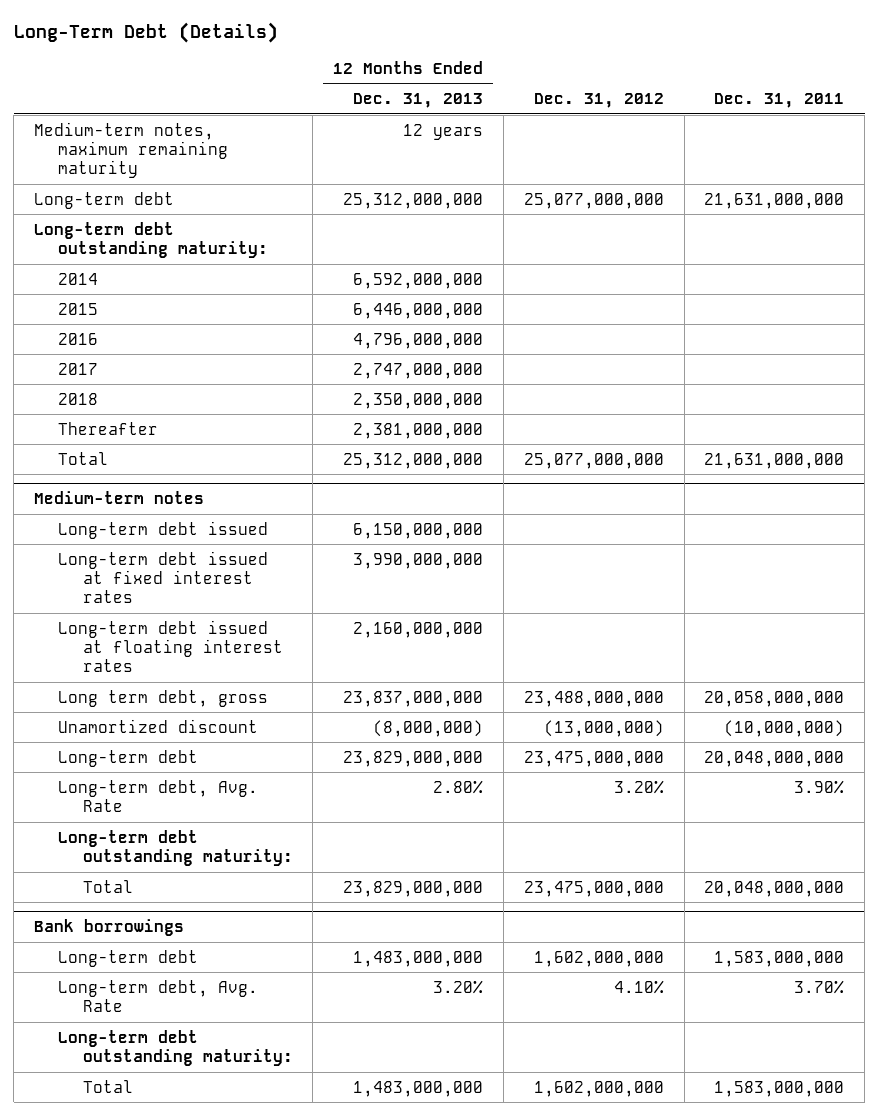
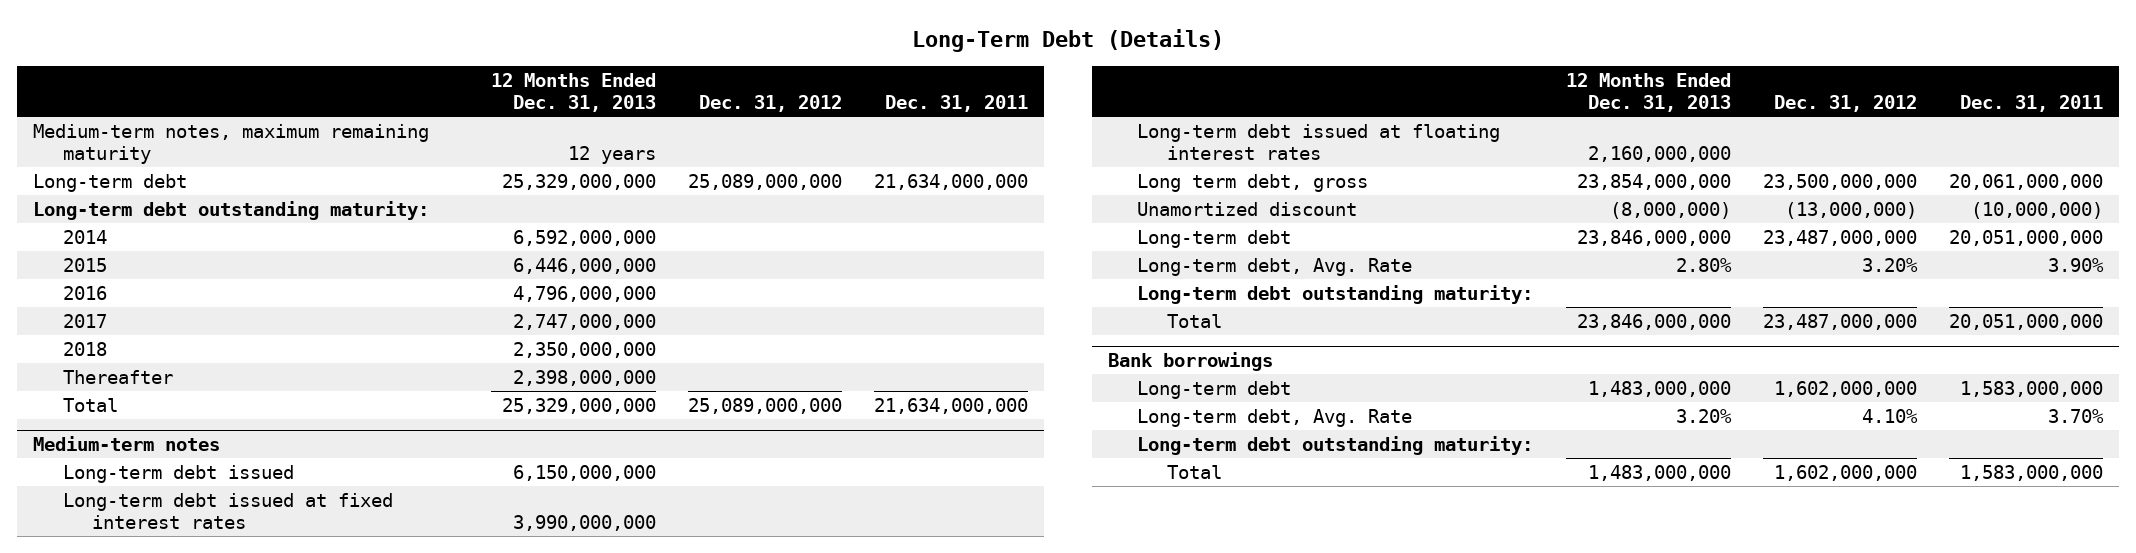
[343,192,484,209] 25,312,000,000 -> [501,173,656,190] 25,329,000,000
[523,192,664,209] 25,077,000,000 -> [688,173,843,190] 25,089,000,000
[704,192,845,209] 21,631,000,000 -> [874,173,1029,190] 21,634,000,000
[353,422,484,439] 2,381,000,000 -> [512,369,656,386] 2,398,000,000
[343,452,484,469] 25,312,000,000 -> [501,397,656,414] 25,329,000,000
[523,452,664,469] 25,077,000,000 -> [688,397,843,414] 25,089,000,000
[704,452,845,469] 21,631,000,000 -> [874,397,1029,414] 21,634,000,000
[343,690,484,707] 23,837,000,000 -> [1576,173,1731,190] 23,854,000,000
[523,690,664,707] 23,488,000,000 -> [1762,173,1917,190] 23,500,000,000
[704,690,845,707] 20,058,000,000 -> [1948,173,2103,190] 20,061,000,000
[343,750,484,767] 23,829,000,000 -> [1576,229,1731,246] 23,846,000,000
[523,750,664,767] 23,475,000,000 -> [1762,229,1917,246] 23,487,000,000
[704,750,845,767] 20,048,000,000 -> [1948,229,2103,246] 20,051,000,000
[343,880,484,897] 23,829,000,000 -> [1576,313,1731,330] 23,846,000,000
[523,880,664,897] 23,475,000,000 -> [1762,313,1917,330] 23,487,000,000
[704,880,845,897] 20,048,000,000 -> [1948,313,2103,330] 20,051,000,000

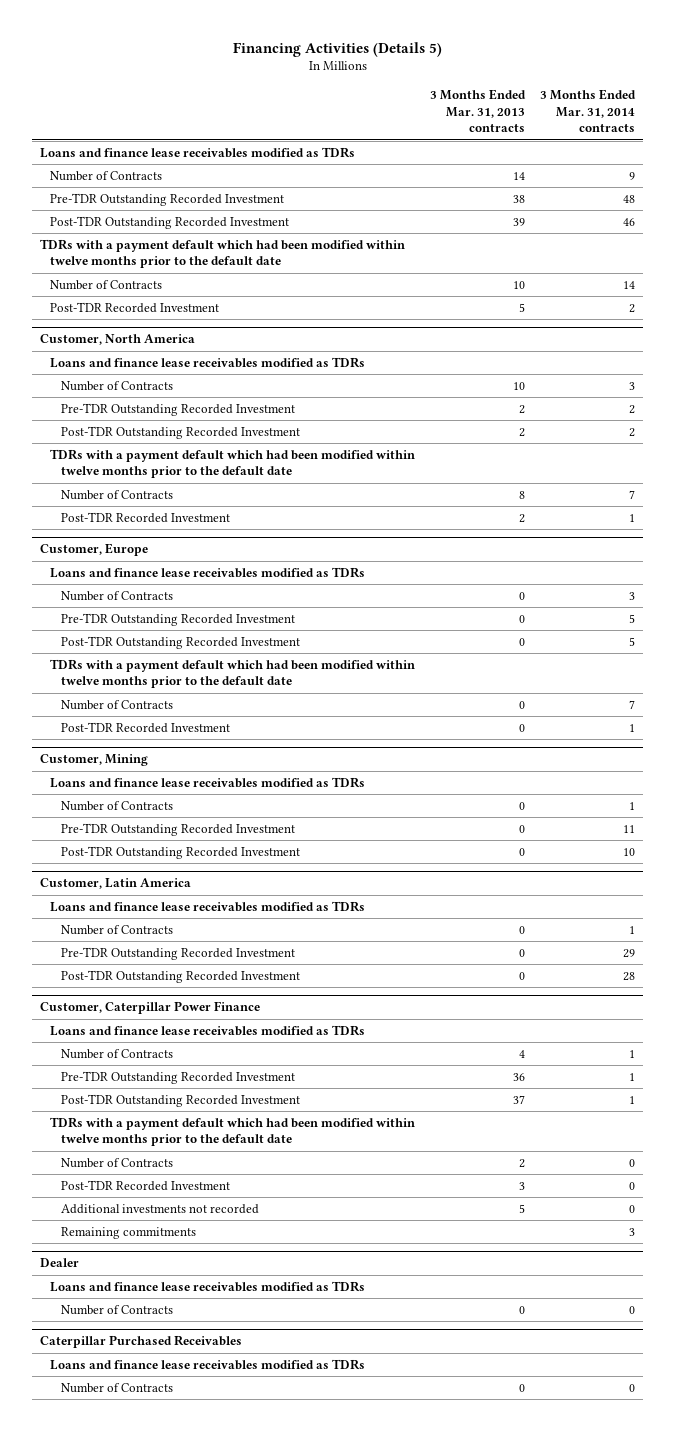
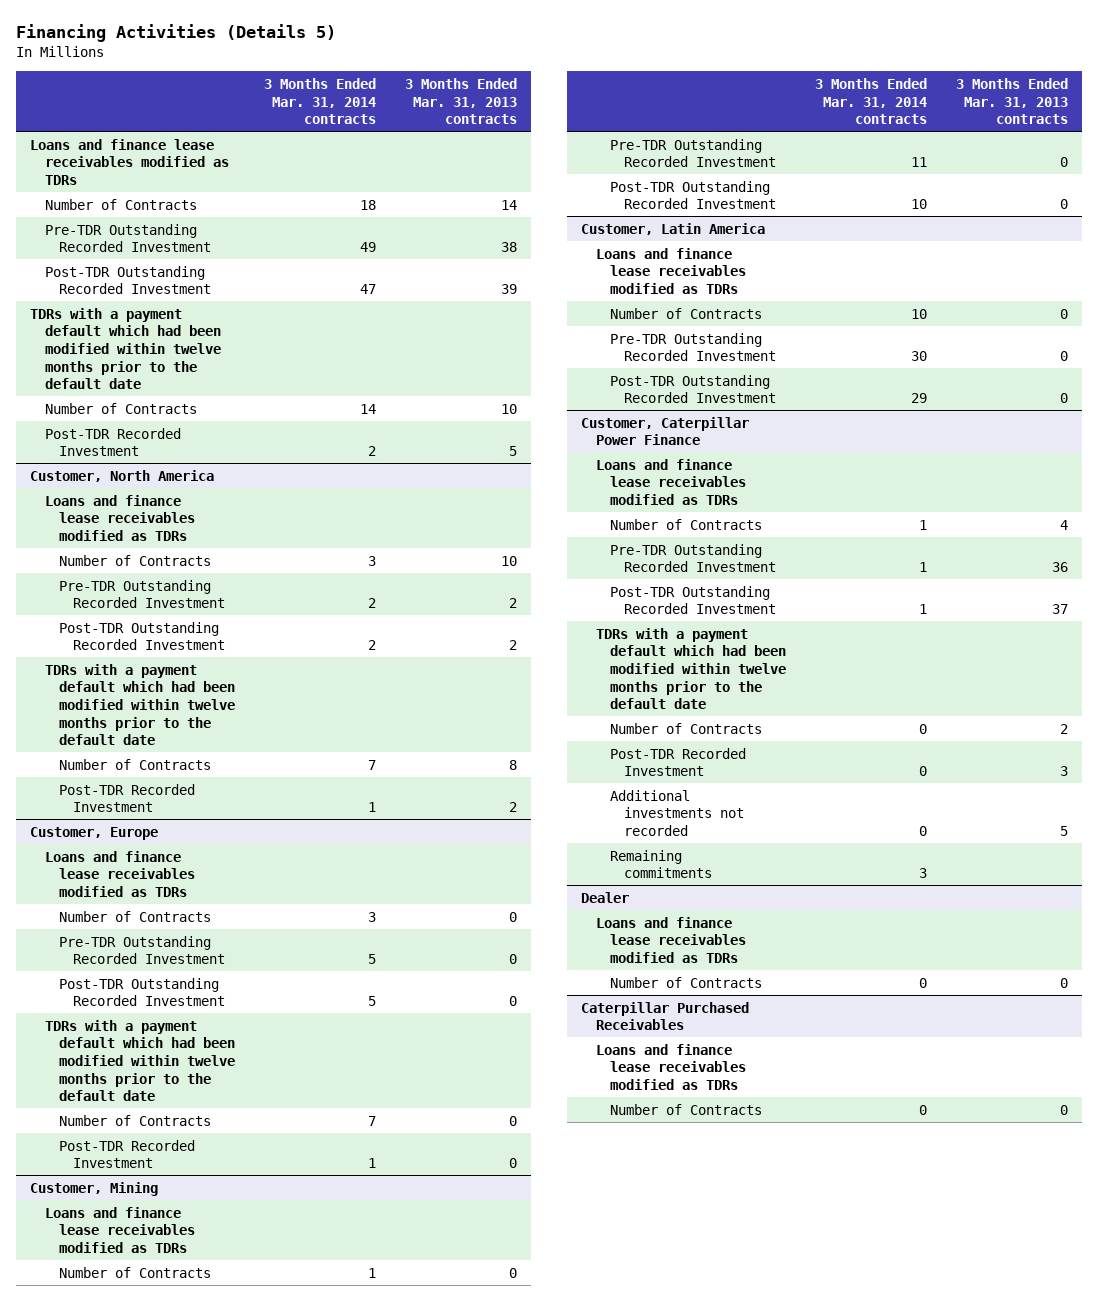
[629,171,636,180] 9 -> [359,199,376,210] 18
[623,194,636,203] 48 -> [359,242,376,253] 49
[623,217,636,226] 46 -> [359,284,376,295] 47
[629,925,636,934] 1 -> [910,308,927,319] 10
[623,948,636,958] 29 -> [910,351,927,362] 30
[623,971,636,981] 28 -> [910,393,927,404] 29

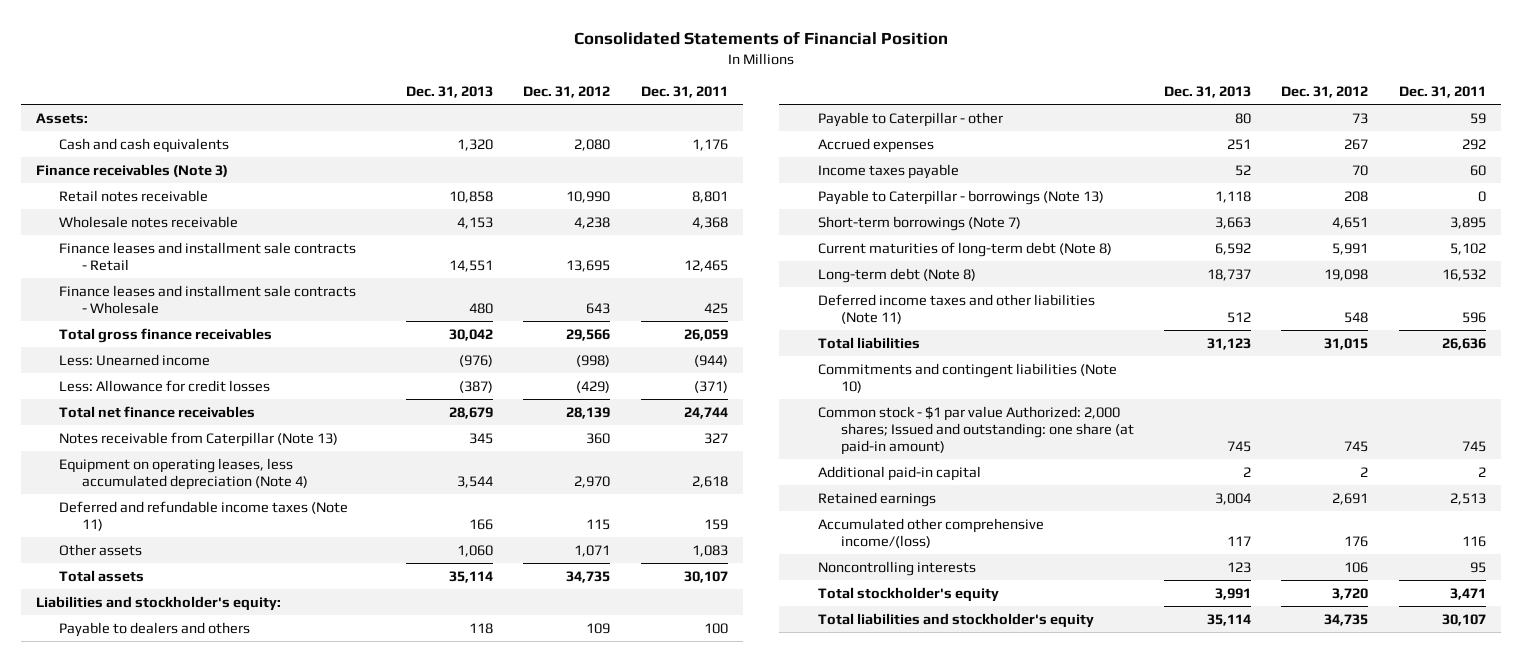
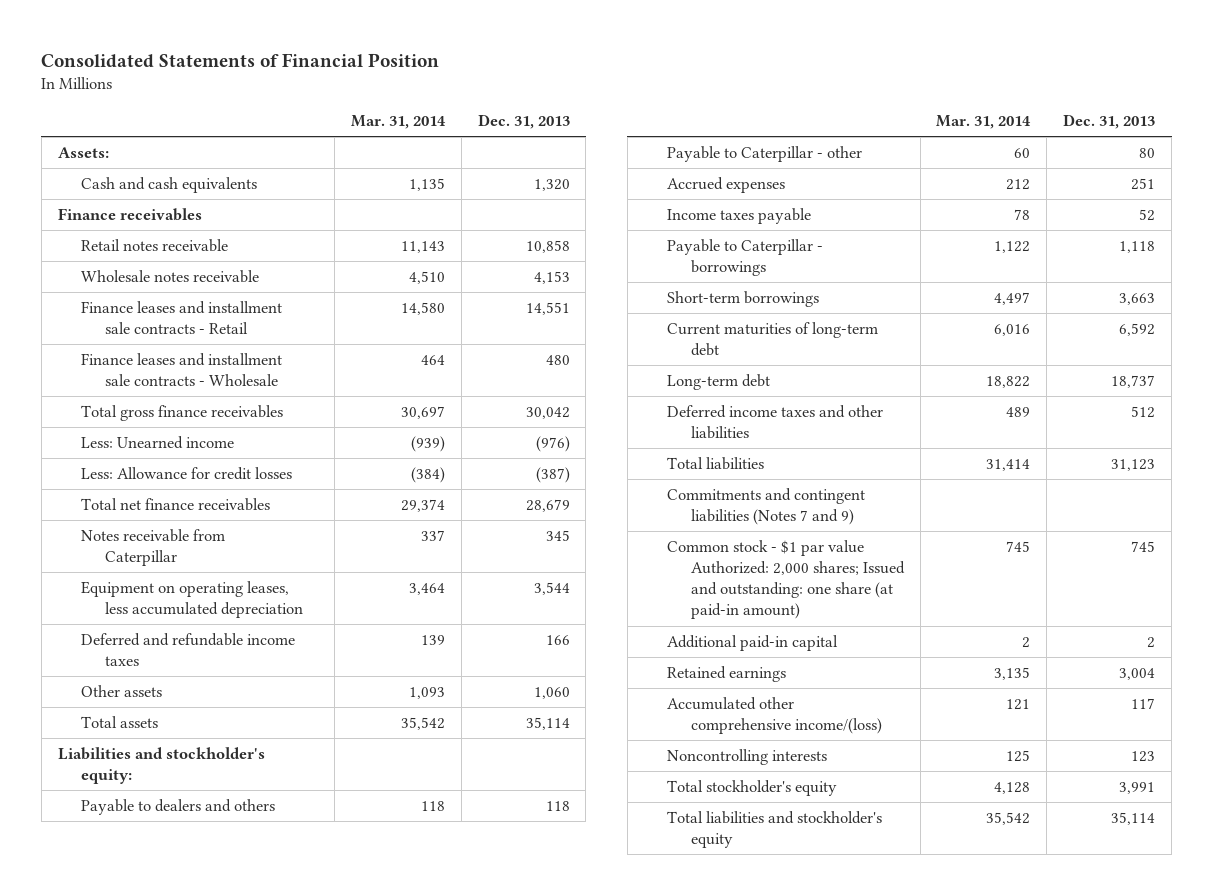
[523,86,611,99] Dec. 31, 2012 -> none
[640,86,728,99] Dec. 31, 2011 -> none
none -> [350,115,446,130] Mar. 31, 2014
[36,163,229,177] Finance receivables (Note 3) -> [57,207,202,221] Finance receivables
[59,431,339,447] Notes receivable from Caterpillar (Note 13) -> [81,528,226,567] Notes receivable from Caterpillar
[59,457,309,490] Equipment on operating leases, less accumulated depreciation (Note 4) -> [81,580,304,619] Equipment on operating leases, less accumulated depreciation
[59,500,349,531] Deferred and refundable income taxes (Note 11) -> [81,632,296,667] Deferred and refundable income taxes
[817,189,1104,205] Payable to Caterpillar - borrowings (Note 13) -> [667,238,824,277] Payable to Caterpillar - borrowings
[817,215,1021,231] Short-term borrowings (Note 7) -> [667,290,820,307] Short-term borrowings
[817,241,1112,257] Current maturities of long-term debt (Note 8) -> [667,321,879,357] Current maturities of long-term debt
[817,267,976,283] Long-term debt (Note 8) -> [667,373,771,390] Long-term debt
[817,293,1095,324] Deferred income taxes and other liabilities (Note 11) -> [667,404,884,440] Deferred income taxes and other liabilities
[817,362,1117,393] Commitments and contingent liabilities (Note 10) -> [667,487,866,526] Commitments and contingent liabilities (Notes 7 and 9)

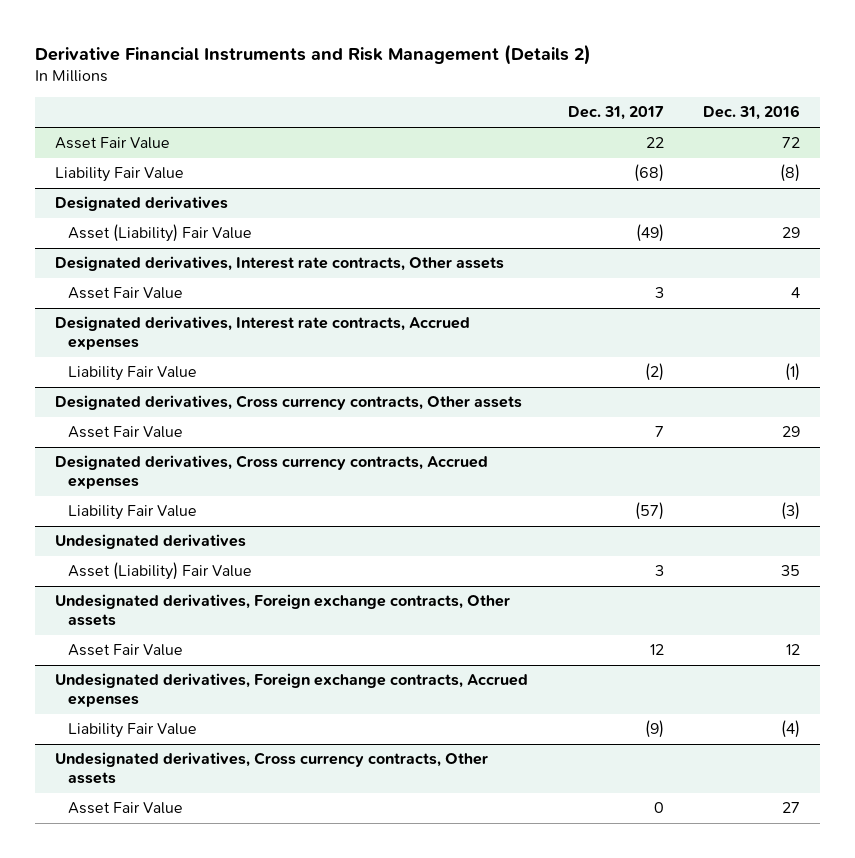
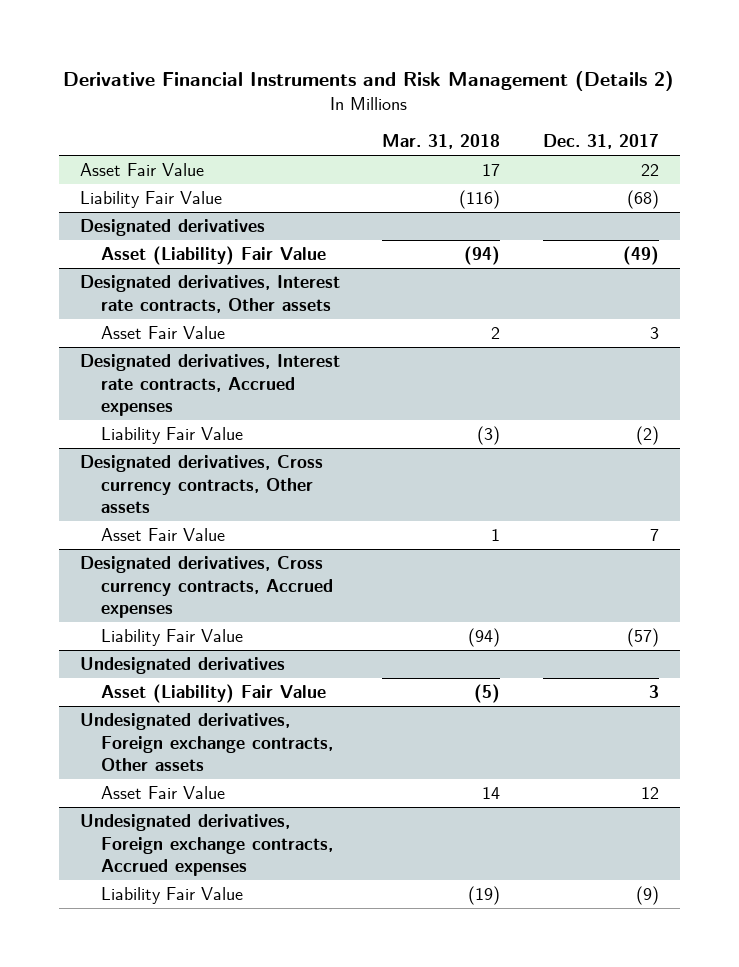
[703,105,801,121] Dec. 31, 2016 -> none
none -> [382,134,501,150] Mar. 31, 2018
[54,752,488,785] Undesignated derivatives, Cross currency contracts, Other assets -> none
[67,802,183,815] Asset Fair Value -> none

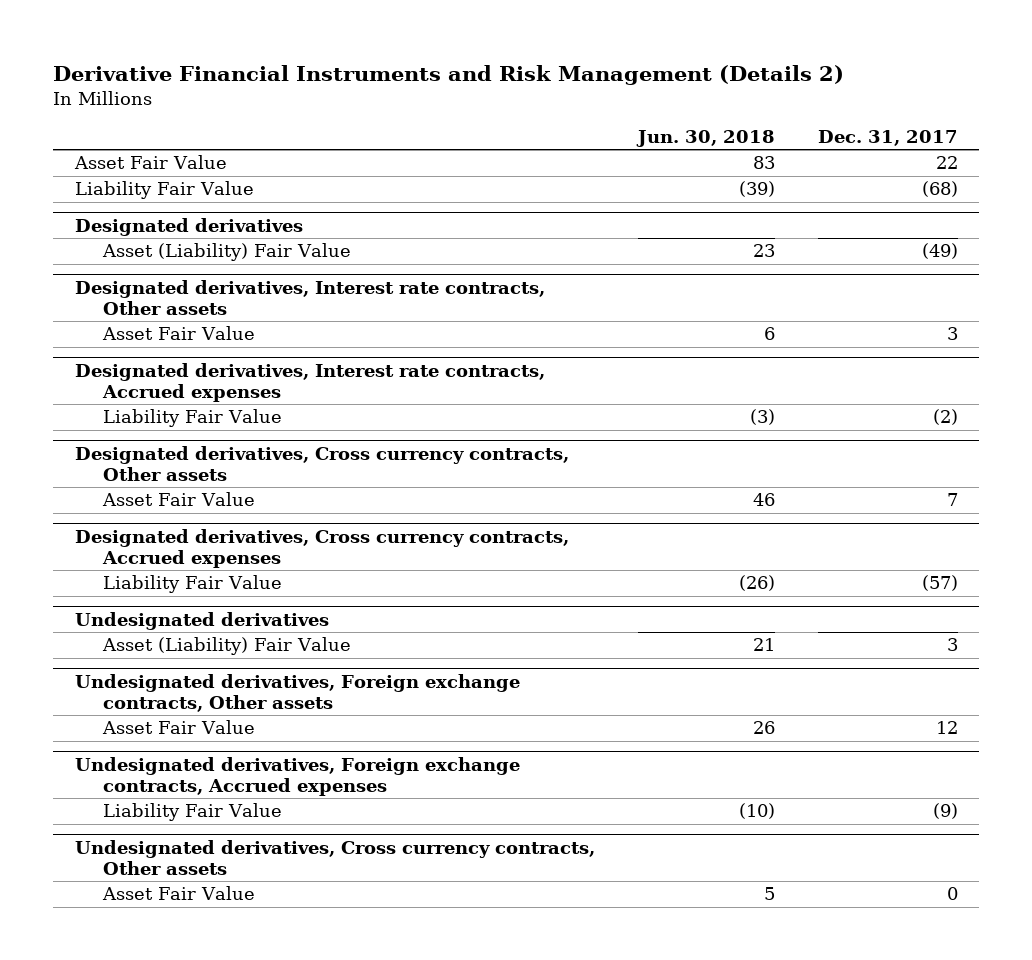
[382,134,501,150] Mar. 31, 2018 -> none
none -> [635,129,775,147] Jun. 30, 2018
none -> [74,839,595,875] Undesignated derivatives, Cross currency contracts, Other assets
none -> [102,886,256,901] Asset Fair Value

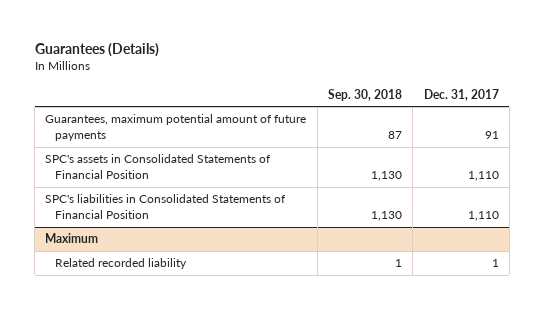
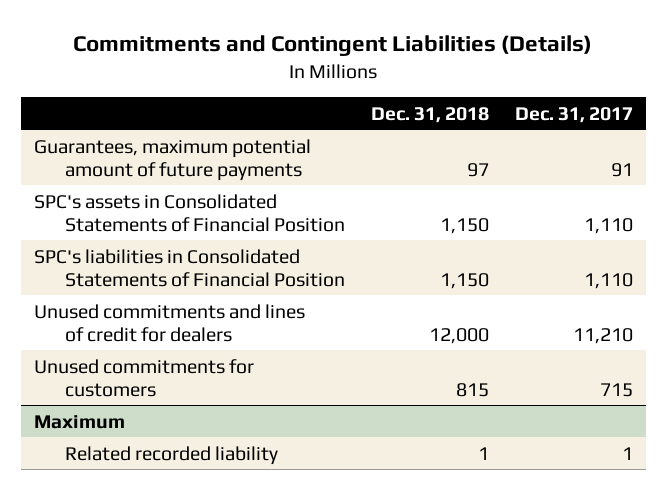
[34,42,159,57] Guarantees (Details) -> [73,35,593,57] Commitments and Contingent Liabilities (Details)
[328,88,403,101] Sep. 30, 2018 -> none
none -> [370,106,489,123] Dec. 31, 2018
none -> [33,303,305,342] Unused commitments and lines of credit for dealers
none -> [33,358,254,397] Unused commitments for customers

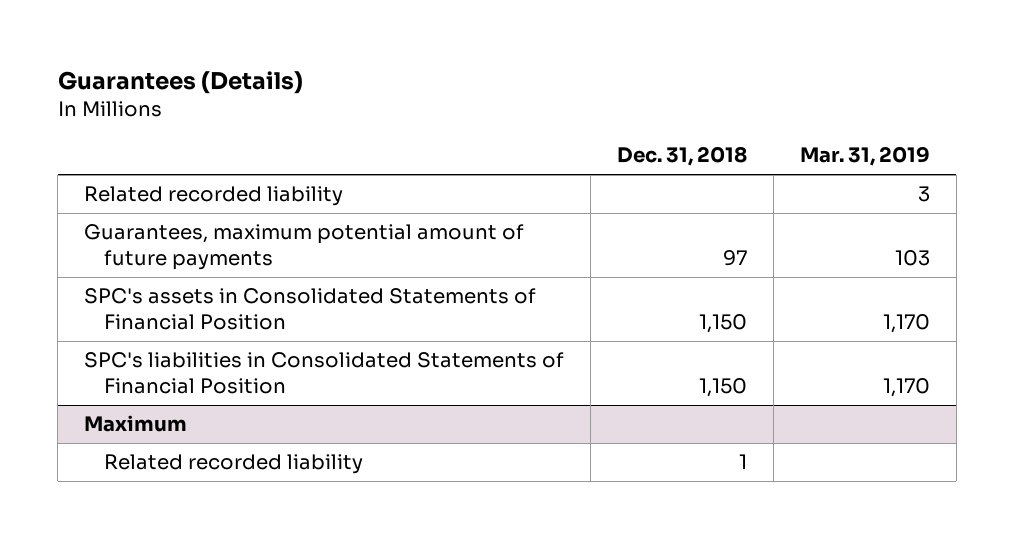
[73,35,593,57] Commitments and Contingent Liabilities (Details) -> [57,70,303,94] Guarantees (Details)
[514,106,633,123] Dec. 31, 2017 -> none
none -> [799,146,930,167] Mar. 31, 2019
none -> [84,186,344,207] Related recorded liability
[33,303,305,342] Unused commitments and lines of credit for dealers -> none
[33,358,254,397] Unused commitments for customers -> none

